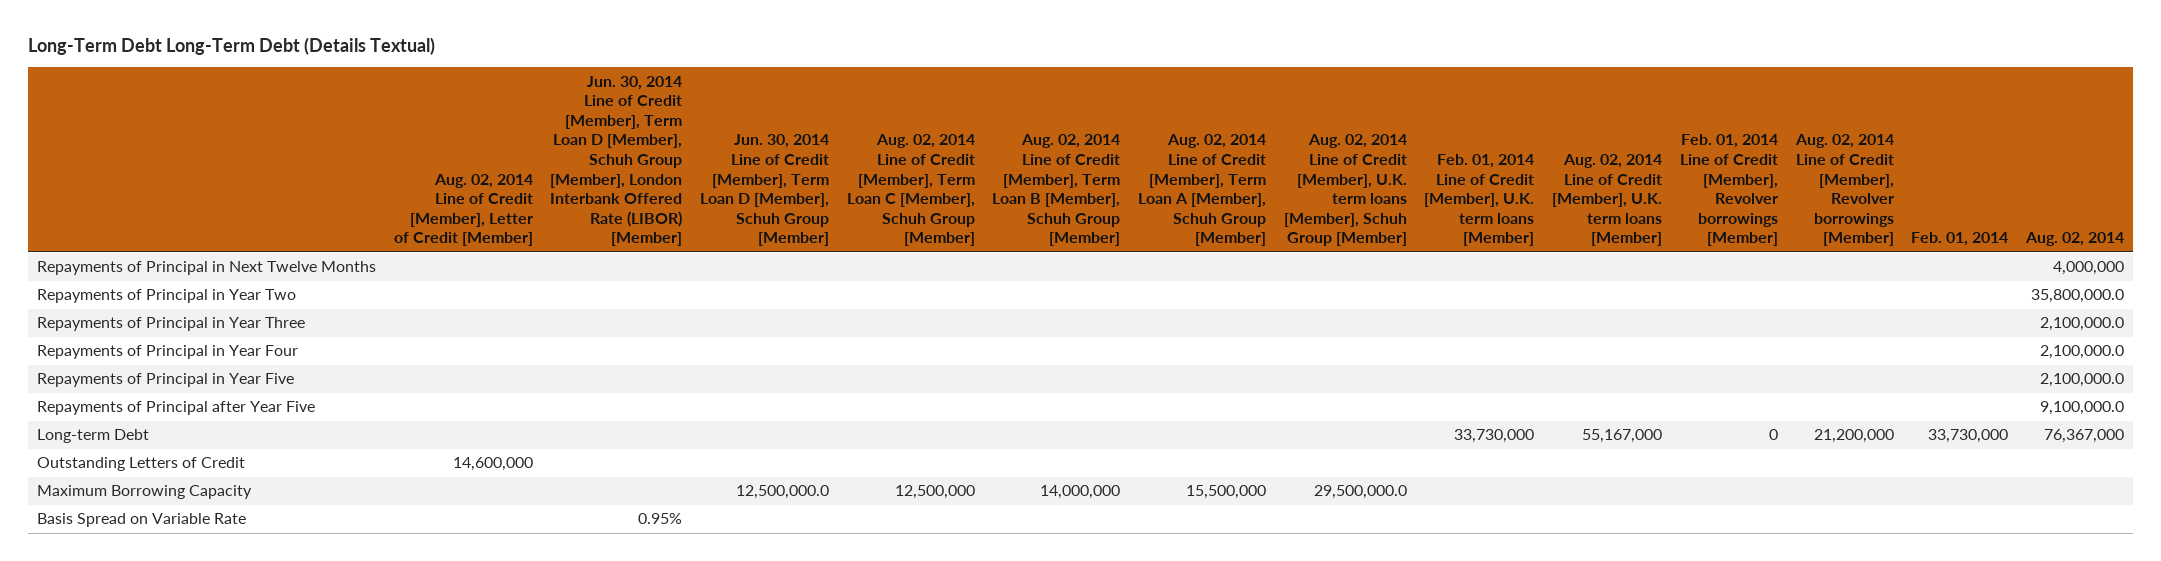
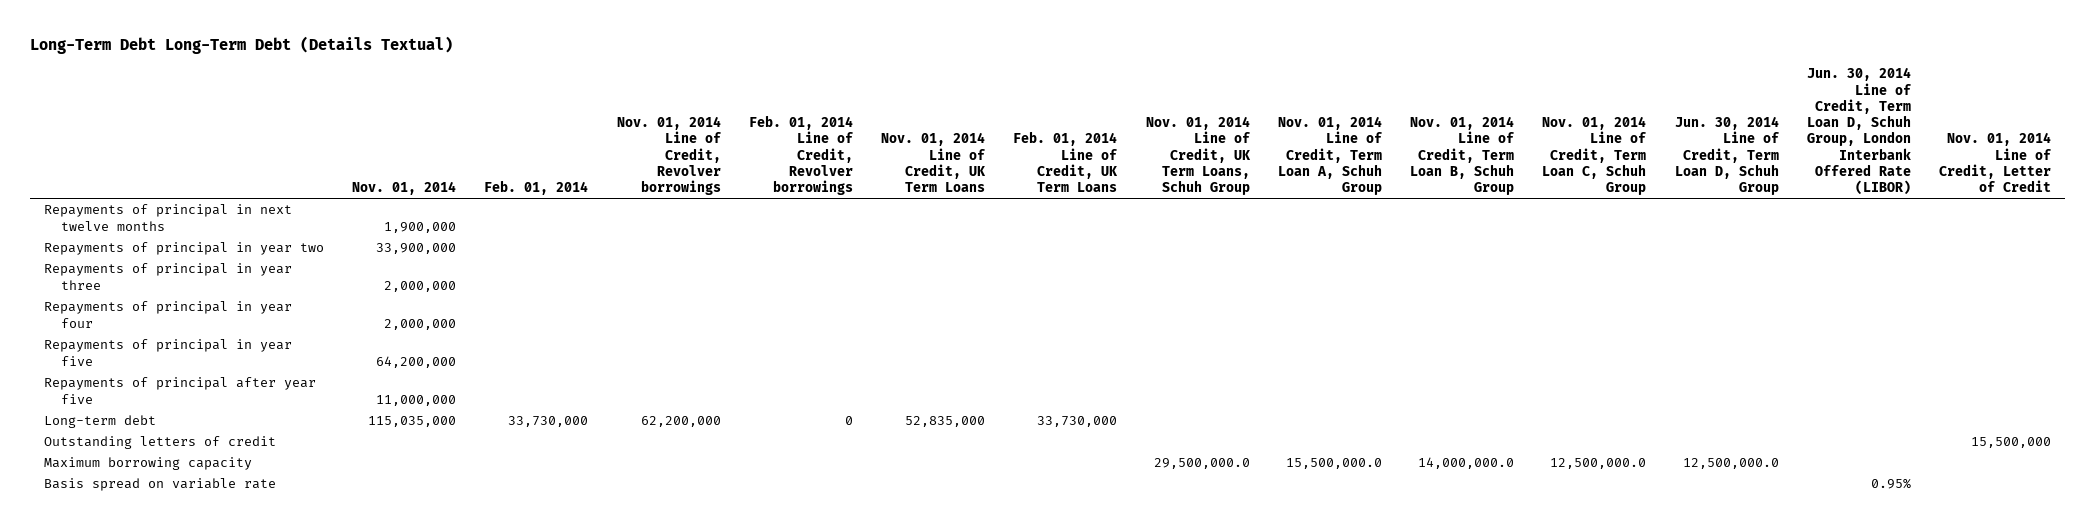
[393,173,533,247] Aug. 02, 2014 Line of Credit [Member], Letter of Credit [Member] -> none
[550,75,683,247] Jun. 30, 2014 Line of Credit [Member], Term Loan D [Member], Schuh Group [Member], London Interbank Offered Rate (LIBOR) [Member] -> none
[699,134,829,247] Jun. 30, 2014 Line of Credit [Member], Term Loan D [Member], Schuh Group [Member] -> none
[846,134,975,247] Aug. 02, 2014 Line of Credit [Member], Term Loan C [Member], Schuh Group [Member] -> none
[992,134,1121,247] Aug. 02, 2014 Line of Credit [Member], Term Loan B [Member], Schuh Group [Member] -> none
[1138,134,1267,247] Aug. 02, 2014 Line of Credit [Member], Term Loan A [Member], Schuh Group [Member] -> none
[1283,134,1407,247] Aug. 02, 2014 Line of Credit [Member], U.K. term loans [Member], Schuh Group [Member] -> none
[1424,154,1535,247] Feb. 01, 2014 Line of Credit [Member], U.K. term loans [Member] -> none
[1552,154,1663,247] Aug. 02, 2014 Line of Credit [Member], U.K. term loans [Member] -> none
[1679,134,1778,247] Feb. 01, 2014 Line of Credit [Member], Revolver borrowings [Member] -> none
[1794,134,1894,247] Aug. 02, 2014 Line of Credit [Member], Revolver borrowings [Member] -> none
[2025,232,2125,247] Aug. 02, 2014 -> none
none -> [352,181,457,196] Nov. 01, 2014
none -> [616,116,721,196] Nov. 01, 2014 Line of Credit, Revolver borrowings
none -> [748,115,853,196] Feb. 01, 2014 Line of Credit, Revolver borrowings
none -> [881,132,987,193] Nov. 01, 2014 Line of Credit, UK Term Loans
none -> [1013,131,1119,193] Feb. 01, 2014 Line of Credit, UK Term Loans
none -> [1145,116,1251,196] Nov. 01, 2014 Line of Credit, UK Term Loans, Schuh Group
none -> [1277,116,1382,196] Nov. 01, 2014 Line of Credit, Term Loan A, Schuh Group
none -> [1410,116,1515,196] Nov. 01, 2014 Line of Credit, Term Loan B, Schuh Group
none -> [1542,116,1647,196] Nov. 01, 2014 Line of Credit, Term Loan C, Schuh Group
none -> [1674,116,1779,196] Jun. 30, 2014 Line of Credit, Term Loan D, Schuh Group
none -> [1806,67,1911,196] Jun. 30, 2014 Line of Credit, Term Loan D, Schuh Group, London Interbank Offered Rate (LIBOR)
none -> [1939,132,2052,193] Nov. 01, 2014 Line of Credit, Letter of Credit
[36,261,376,276] Repayments of Principal in Next Twelve Months -> [43,204,292,231] Repayments of principal in next twelve months
[36,289,296,304] Repayments of Principal in Year Two -> [43,242,324,256] Repayments of principal in year two
[36,317,305,332] Repayments of Principal in Year Three -> [43,263,292,290] Repayments of principal in year three
[36,345,298,360] Repayments of Principal in Year Four -> [43,301,292,328] Repayments of principal in year four
[36,373,294,388] Repayments of Principal in Year Five -> [43,339,292,366] Repayments of principal in year five
[36,401,315,416] Repayments of Principal after Year Five -> [43,377,316,404] Repayments of principal after year five
[36,429,149,444] Long-term Debt -> [43,415,156,429] Long-term debt
[36,457,245,472] Outstanding Letters of Credit -> [43,436,276,450] Outstanding letters of credit
[36,485,252,500] Maximum Borrowing Capacity -> [43,457,252,471] Maximum borrowing capacity
[36,513,246,528] Basis Spread on Variable Rate -> [43,478,276,492] Basis spread on variable rate

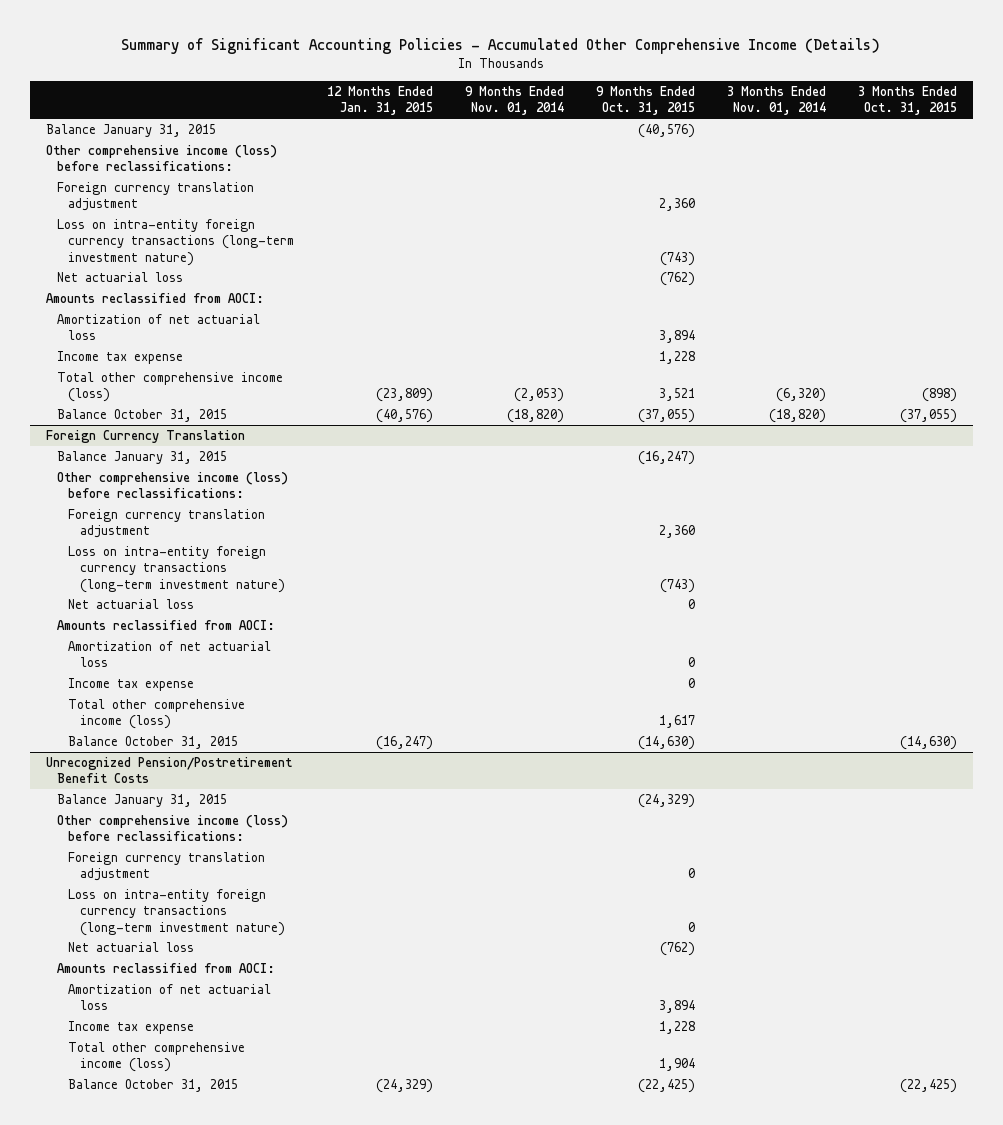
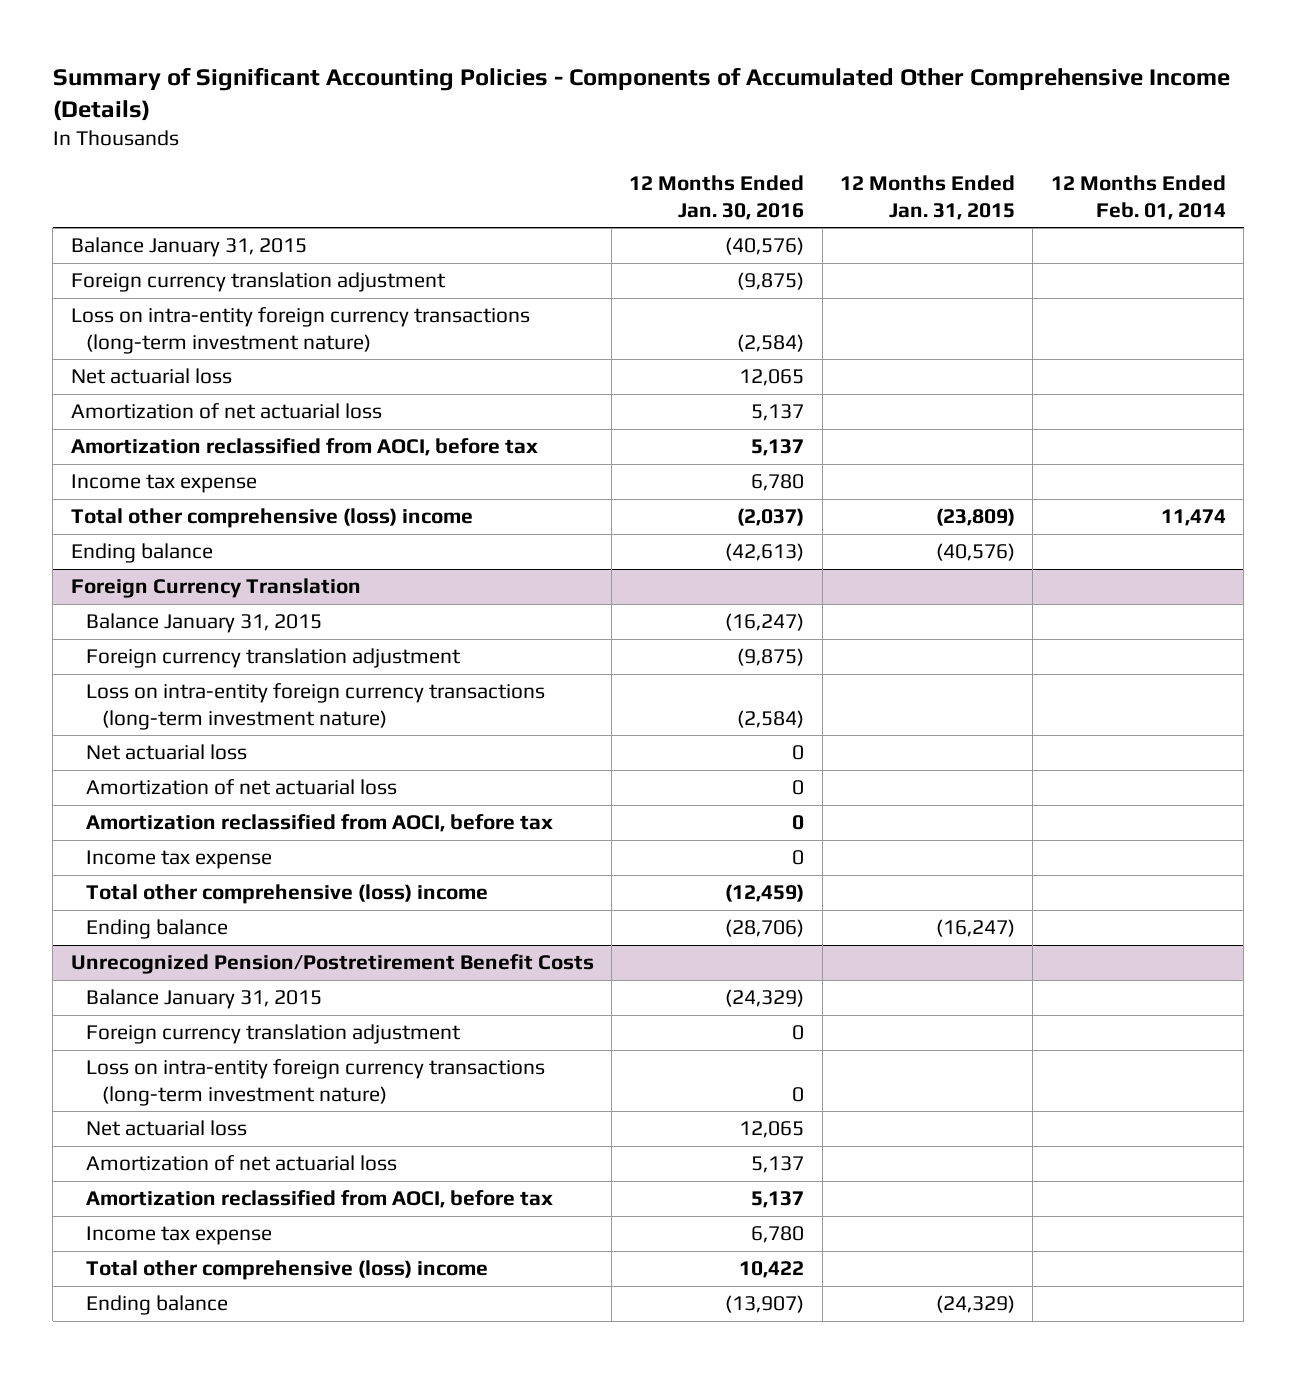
[121,38,881,55] Summary of Significant Accounting Policies - Accumulated Other Comprehensive Income (Details) -> [52,67,1230,122] Summary of Significant Accounting Policies - Components of Accumulated Other Comprehensive Income (Details)
[464,86,564,116] 9 Months Ended Nov. 01, 2014 -> none
[595,86,695,116] 9 Months Ended Oct. 31, 2015 -> none
[727,86,827,116] 3 Months Ended Nov. 01, 2014 -> none
[858,86,958,116] 3 Months Ended Oct. 31, 2015 -> none
none -> [629,175,805,220] 12 Months Ended Jan. 30, 2016
none -> [1050,175,1226,220] 12 Months Ended Feb. 01, 2014
[45,144,277,172] Other comprehensive income (loss) before reclassifications: -> none
[45,292,264,303] Amounts reclassified from AOCI: -> none
none -> [70,438,538,457] Amortization reclassified from AOCI, before tax
[57,371,284,403] Total other comprehensive income (loss) -> [70,508,473,529] Total other comprehensive (loss) income
[57,408,228,422] Balance October 31, 2015 -> [70,543,213,564] Ending balance
[57,471,289,499] Other comprehensive income (loss) before reclassifications: -> none
[57,619,276,630] Amounts reclassified from AOCI: -> none
none -> [86,814,554,833] Amortization reclassified from AOCI, before tax
[68,698,246,730] Total other comprehensive income (loss) -> [86,884,489,905] Total other comprehensive (loss) income
[68,735,239,749] Balance October 31, 2015 -> [86,919,229,940] Ending balance
[57,814,289,842] Other comprehensive income (loss) before reclassifications: -> none
[57,962,276,973] Amounts reclassified from AOCI: -> none
none -> [86,1190,554,1209] Amortization reclassified from AOCI, before tax
[68,1041,246,1073] Total other comprehensive income (loss) -> [86,1260,489,1281] Total other comprehensive (loss) income
[68,1078,239,1092] Balance October 31, 2015 -> [86,1295,229,1316] Ending balance

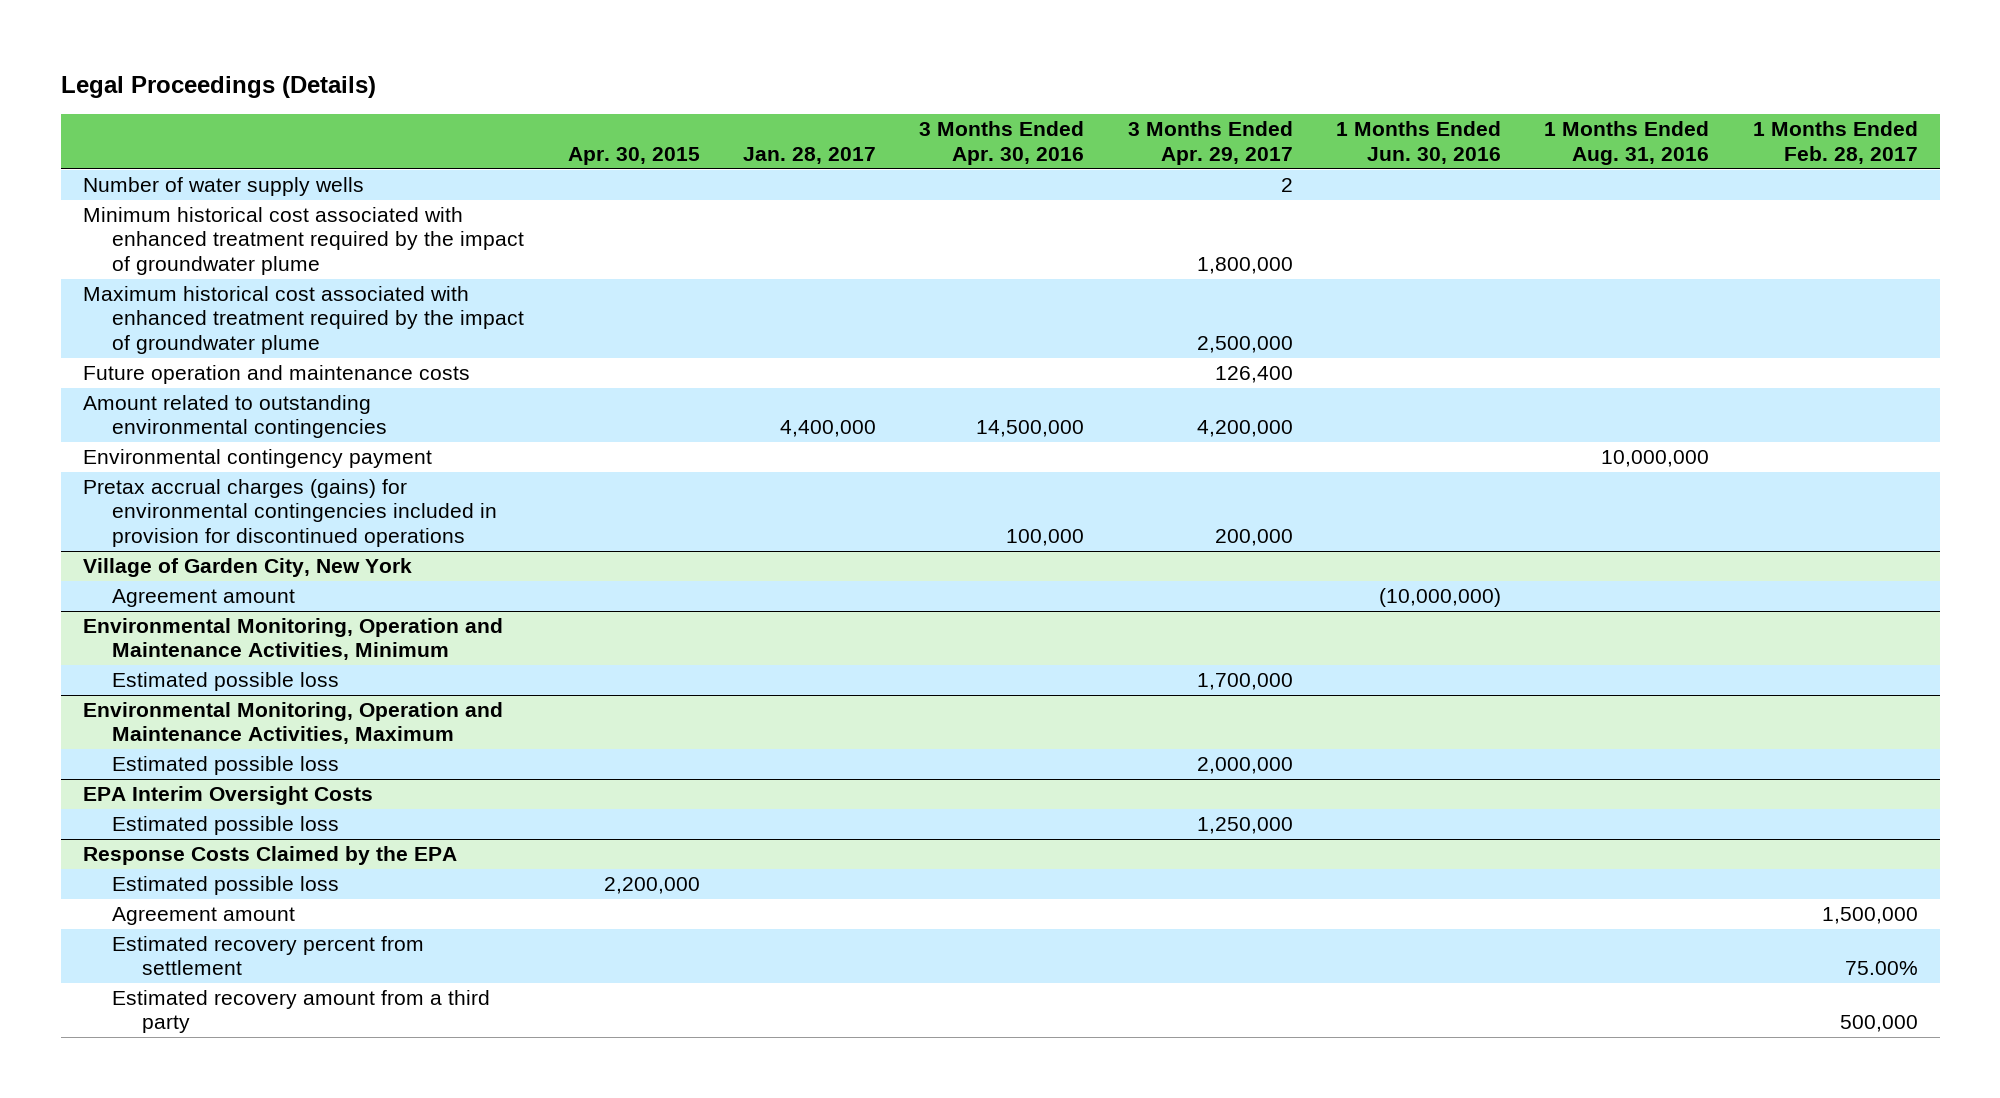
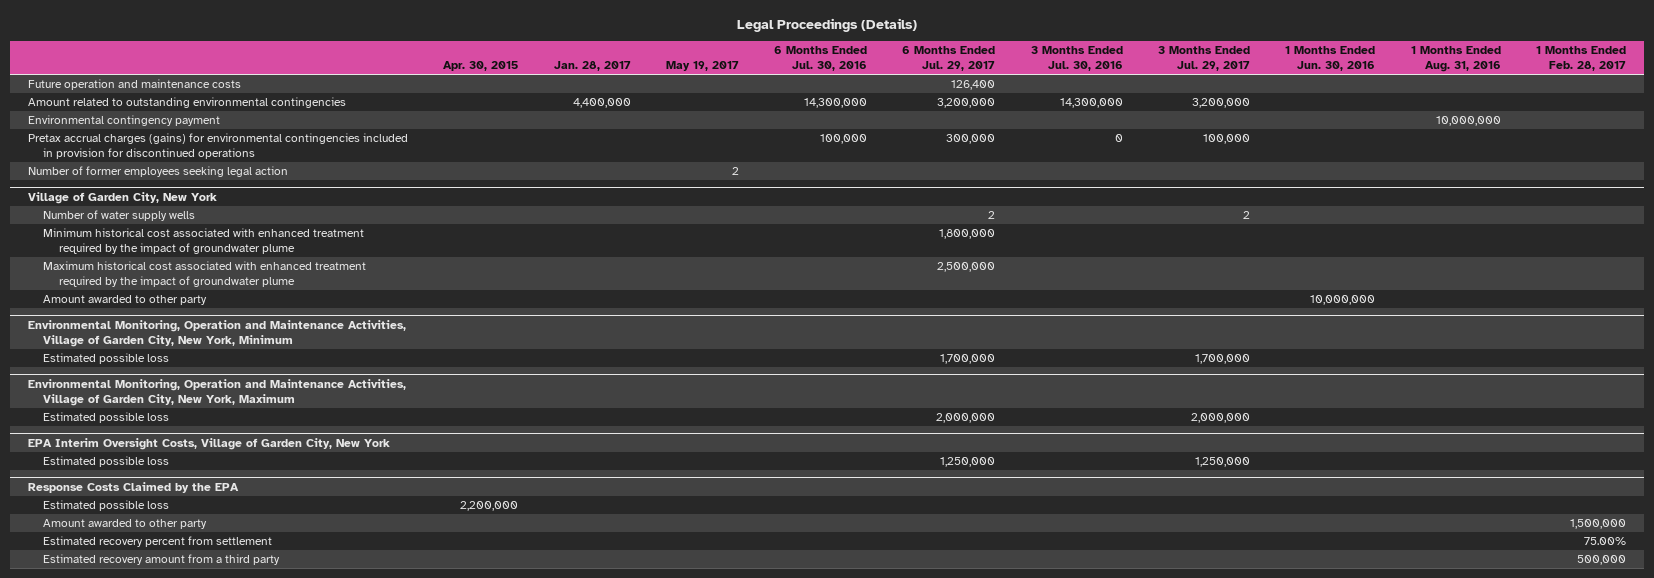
[919,121,1085,165] 3 Months Ended Apr. 30, 2016 -> none
[1127,121,1293,165] 3 Months Ended Apr. 29, 2017 -> none
none -> [665,61,739,72] May 19, 2017
none -> [774,46,868,72] 6 Months Ended Jul. 30, 2016
none -> [902,46,996,72] 6 Months Ended Jul. 29, 2017
none -> [1030,46,1123,72] 3 Months Ended Jul. 30, 2016
none -> [1158,46,1251,72] 3 Months Ended Jul. 29, 2017
[82,177,364,197] Number of water supply wells -> none
[82,207,525,275] Minimum historical cost associated with enhanced treatment required by the impact of groundwater plume -> none
[82,286,525,354] Maximum historical cost associated with enhanced treatment required by the impact of groundwater plume -> none
none -> [27,166,288,178] Number of former employees seeking legal action
[112,589,296,608] Agreement amount -> none
none -> [43,210,196,222] Number of water supply wells
none -> [43,228,365,255] Minimum historical cost associated with enhanced treatment required by the impact of groundwater plume
none -> [43,261,367,288] Maximum historical cost associated with enhanced treatment required by the impact of groundwater plume
none -> [43,295,208,306] Amount awarded to other party
[82,618,503,661] Environmental Monitoring, Operation and Maintenance Activities, Minimum -> [27,319,406,347] Environmental Monitoring, Operation and Maintenance Activities, Village of Garden City, New York, Minimum
[82,702,503,745] Environmental Monitoring, Operation and Maintenance Activities, Maximum -> [27,378,406,406] Environmental Monitoring, Operation and Maintenance Activities, Village of Garden City, New York, Maximum
[82,786,373,806] EPA Interim Oversight Costs -> [27,437,390,450] EPA Interim Oversight Costs, Village of Garden City, New York
[112,907,296,926] Agreement amount -> none
none -> [43,519,208,530] Amount awarded to other party

